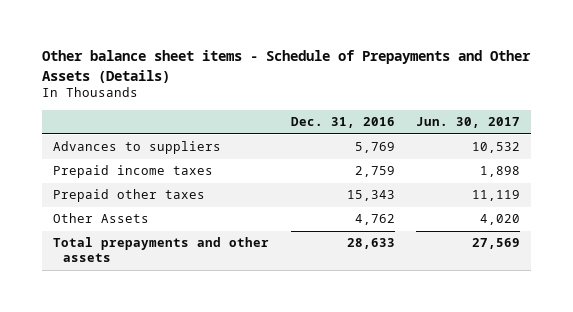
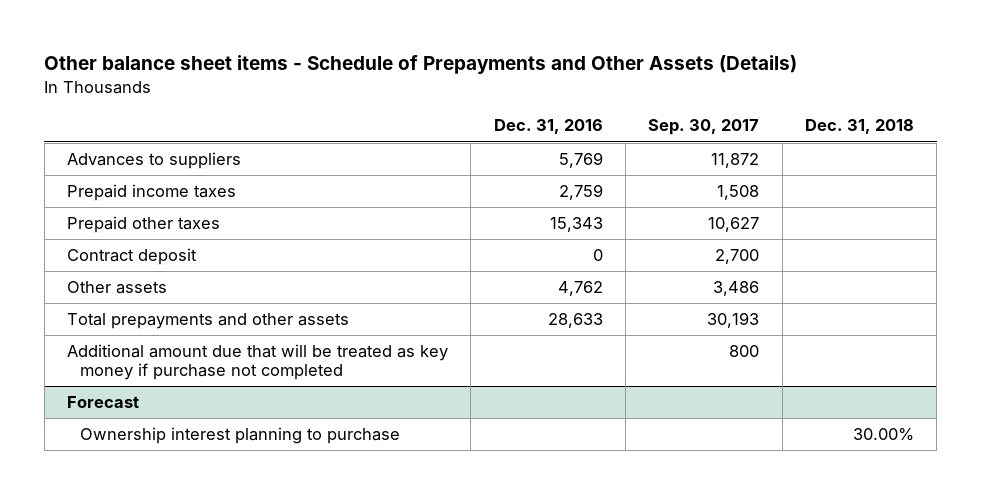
[416,117,521,129] Jun. 30, 2017 -> none
none -> [648,119,760,136] Sep. 30, 2017
none -> [804,119,914,135] Dec. 31, 2018
none -> [67,248,198,266] Contract deposit
[53,213,150,224] Other Assets -> [67,281,168,295] Other assets
none -> [67,344,449,381] Additional amount due that will be treated as key money if purchase not completed
none -> [67,396,140,409] Forecast
none -> [80,427,401,445] Ownership interest planning to purchase

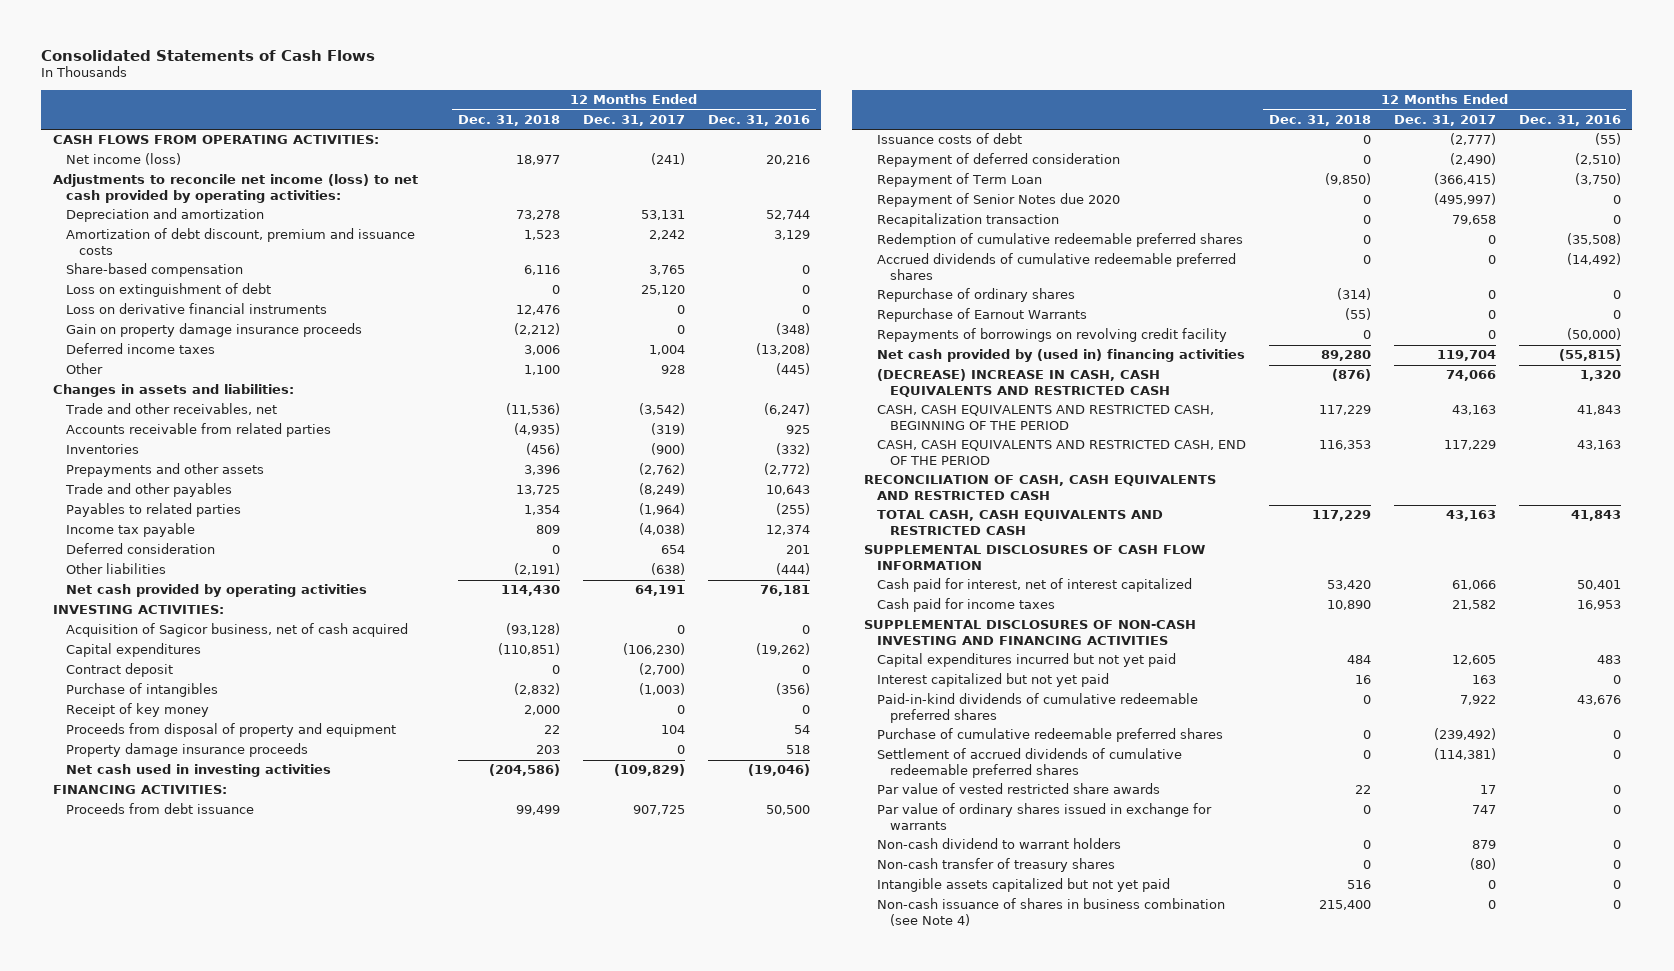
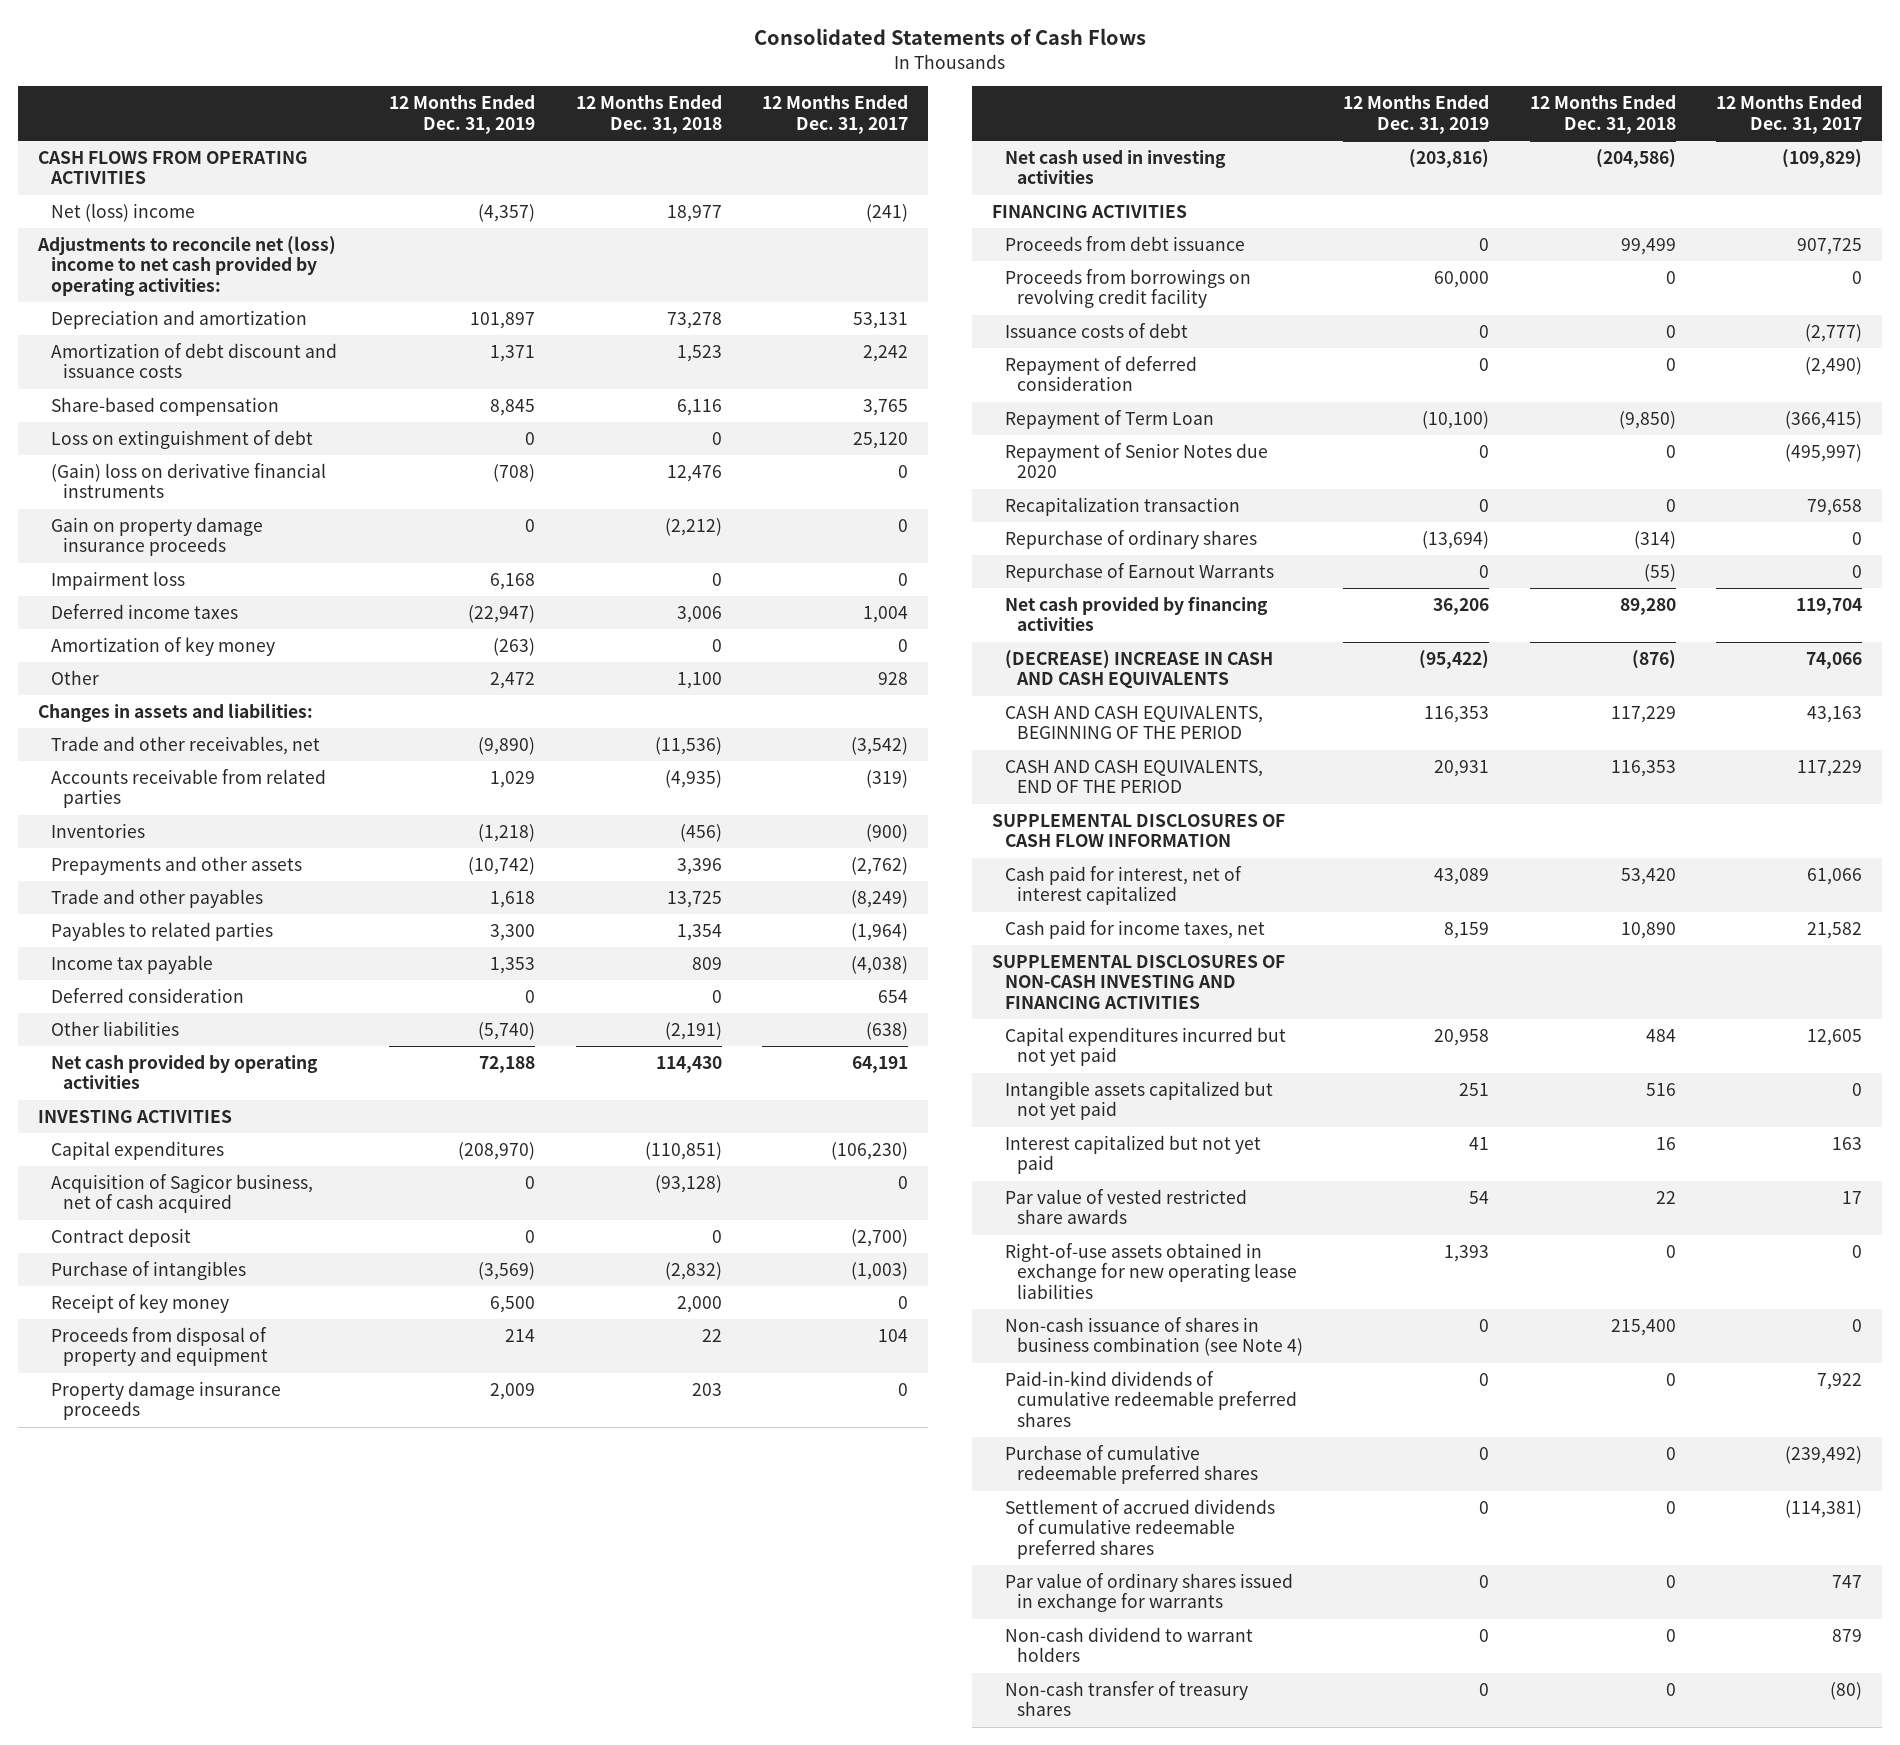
[707,115,810,127] Dec. 31, 2016 -> none
none -> [389,95,536,134] 12 Months Ended Dec. 31, 2019
[52,135,379,145] CASH FLOWS FROM OPERATING ACTIVITIES: -> [38,150,309,185] CASH FLOWS FROM OPERATING ACTIVITIES
[65,153,181,166] Net income (loss) -> [50,202,195,222] Net (loss) income
[52,174,418,204] Adjustments to reconcile net income (loss) to net cash provided by operating activities: -> [37,235,337,296] Adjustments to reconcile net (loss) income to net cash provided by operating activities:
[65,228,415,256] Amortization of debt discount, premium and issuance costs -> [50,342,337,379] Amortization of debt discount and issuance costs
[65,303,327,315] Loss on derivative financial instruments -> [50,462,326,499] (Gain) loss on derivative financial instruments
none -> [50,570,185,590] Impairment loss
none -> [50,636,275,656] Amortization of key money
[52,605,224,615] INVESTING ACTIVITIES: -> [38,1109,233,1123] INVESTING ACTIVITIES
[65,623,408,638] Acquisition of Sagicor business, net of cash acquired -> [50,1173,313,1214] Acquisition of Sagicor business, net of cash acquired
[52,785,227,795] FINANCING ACTIVITIES: -> [992,204,1188,218] FINANCING ACTIVITIES
none -> [1004,268,1251,309] Proceeds from borrowings on revolving credit facility
[876,233,1243,248] Redemption of cumulative redeemable preferred shares -> none
[876,253,1236,281] Accrued dividends of cumulative redeemable preferred shares -> none
[876,328,1227,343] Repayments of borrowings on revolving credit facility -> none
[863,475,1216,501] RECONCILIATION OF CASH, CASH EQUIVALENTS AND RESTRICTED CASH -> none
[876,510,1163,536] TOTAL CASH, CASH EQUIVALENTS AND RESTRICTED CASH -> none
[876,349,1245,363] Net cash provided by (used in) financing activities -> [1004,595,1268,632] Net cash provided by financing activities
[876,369,1170,398] (DECREASE) INCREASE IN CASH, CASH EQUIVALENTS AND RESTRICTED CASH -> [1004,649,1273,690] (DECREASE) INCREASE IN CASH AND CASH EQUIVALENTS
[876,405,1214,431] CASH, CASH EQUIVALENTS AND RESTRICTED CASH, BEGINNING OF THE PERIOD -> [1004,705,1263,740] CASH AND CASH EQUIVALENTS, BEGINNING OF THE PERIOD
[876,440,1246,466] CASH, CASH EQUIVALENTS AND RESTRICTED CASH, END OF THE PERIOD -> [1004,759,1263,794] CASH AND CASH EQUIVALENTS, END OF THE PERIOD
[876,598,1055,613] Cash paid for income taxes -> [1004,919,1265,939] Cash paid for income taxes, net
[876,878,1170,893] Intangible assets capitalized but not yet paid -> [1004,1080,1273,1121] Intangible assets capitalized but not yet paid
[876,783,1160,795] Par value of vested restricted share awards -> [1004,1188,1247,1225] Par value of vested restricted share awards
none -> [1004,1242,1298,1299] Right-of-use assets obtained in exchange for new operating lease liabilities
[876,898,1225,927] Non-cash issuance of shares in business combination (see Note 4) -> [1004,1316,1304,1357] Non-cash issuance of shares in business combination (see Note 4)

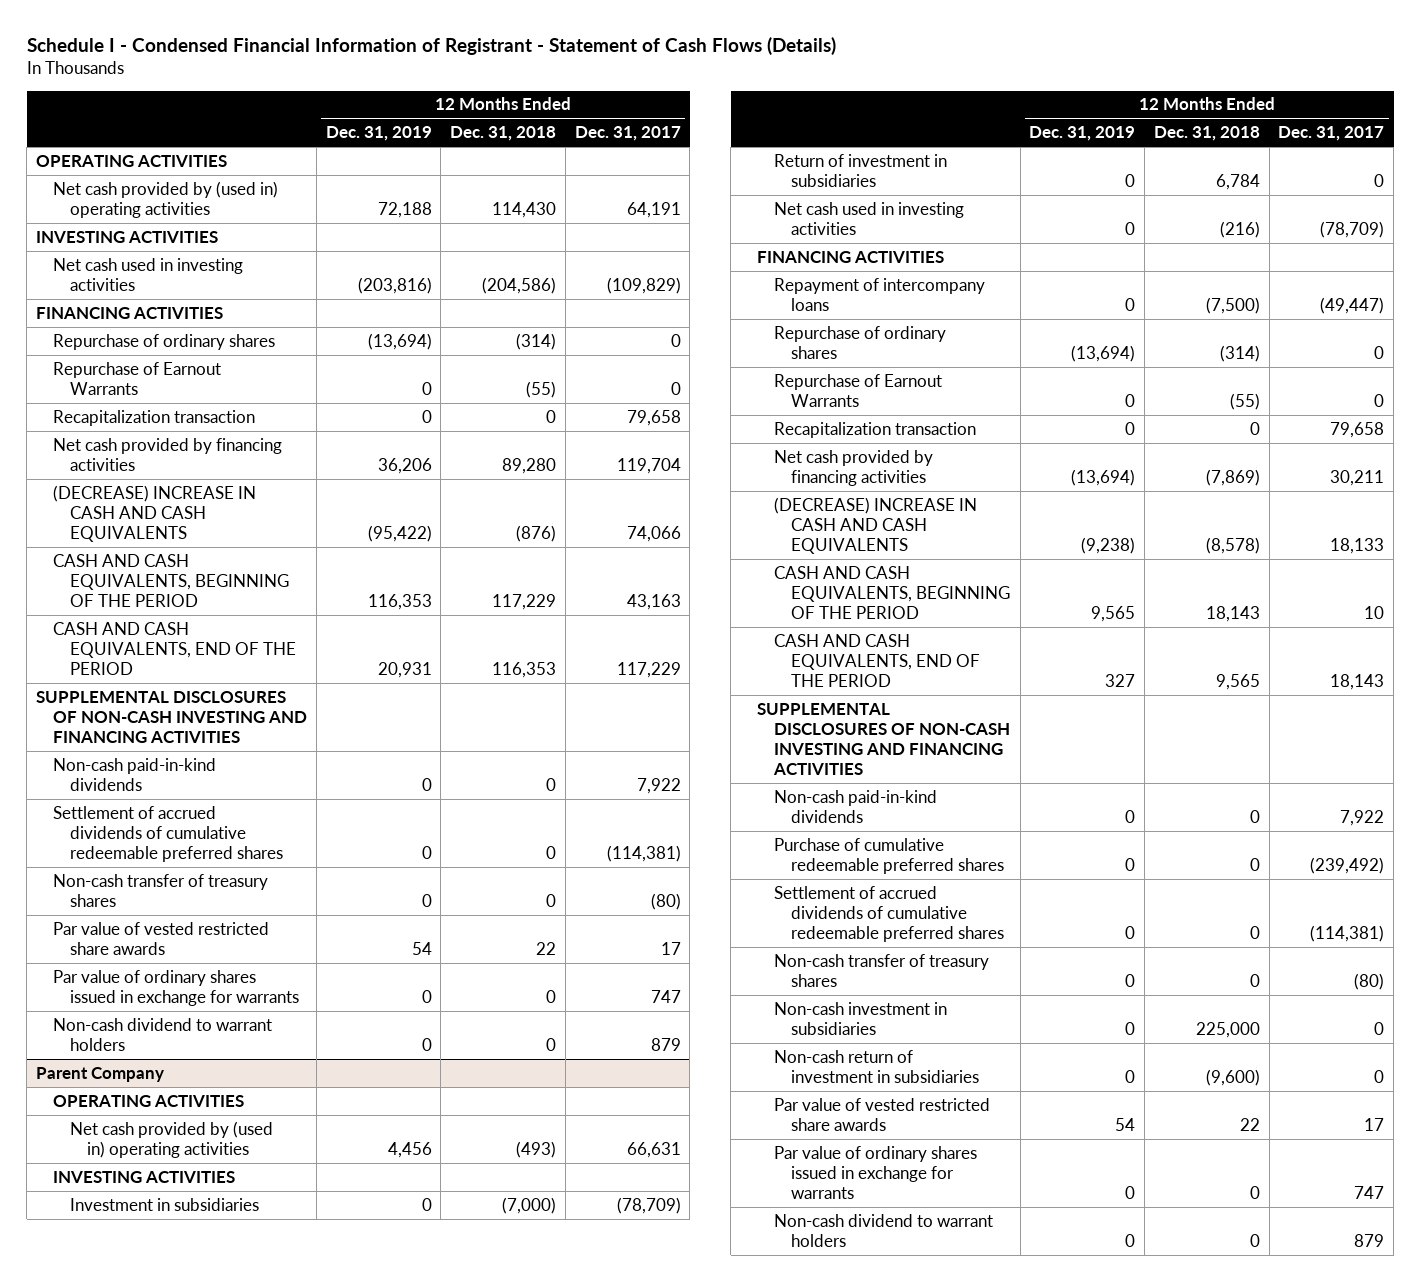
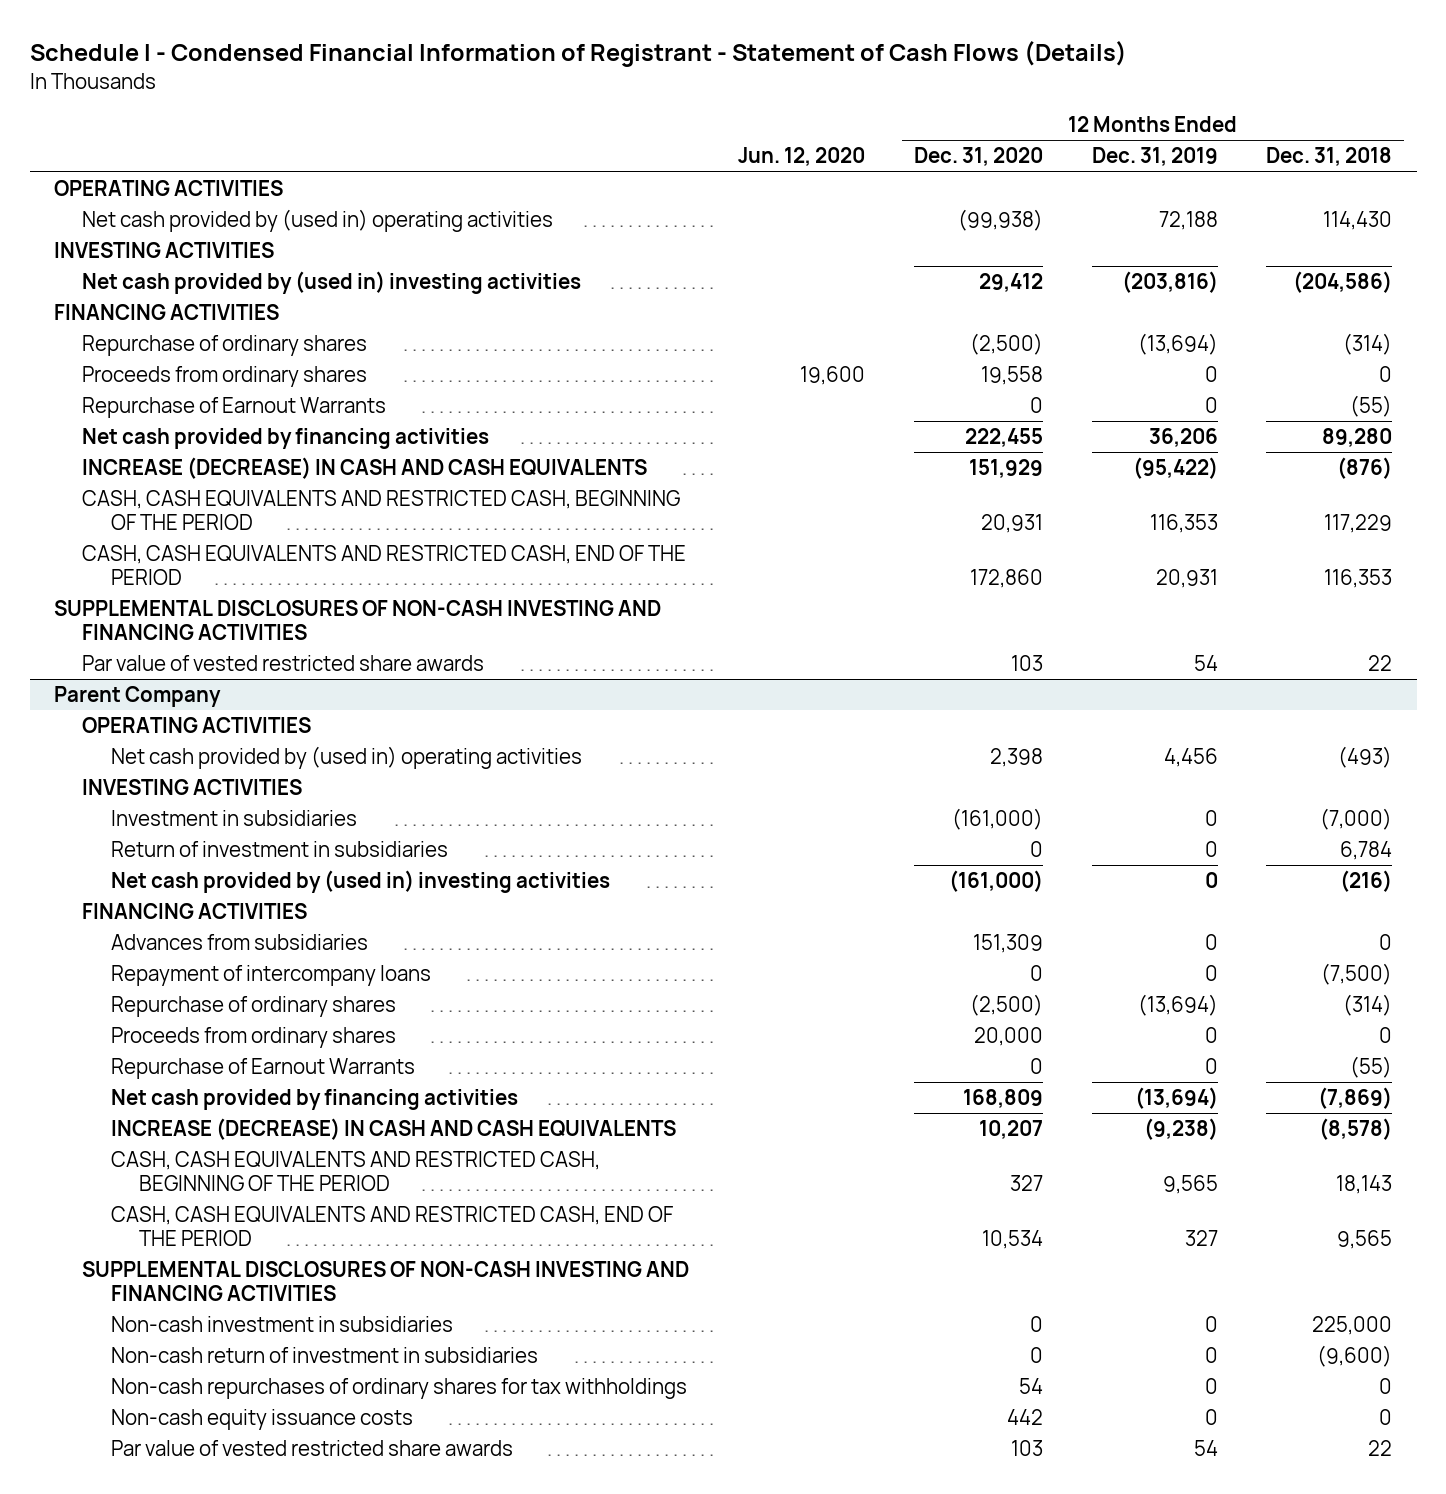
[574,126,681,142] Dec. 31, 2017 -> none
none -> [738,147,866,167] Jun. 12, 2020
none -> [913,147,1043,167] Dec. 31, 2020
[53,257,244,291] Net cash used in investing activities -> [82,270,582,294] Net cash provided by (used in) investing activities
none -> [82,365,368,387] Proceeds from ordinary shares
[53,409,256,426] Recapitalization transaction -> none
[53,484,257,542] (DECREASE) INCREASE IN CASH AND CASH EQUIVALENTS -> [82,456,648,479] INCREASE (DECREASE) IN CASH AND CASH EQUIVALENTS
[53,553,290,607] CASH AND CASH EQUIVALENTS, BEGINNING OF THE PERIOD -> [82,489,681,531] CASH, CASH EQUIVALENTS AND RESTRICTED CASH, BEGINNING OF THE PERIOD
[53,621,297,675] CASH AND CASH EQUIVALENTS, END OF THE PERIOD -> [82,544,687,586] CASH, CASH EQUIVALENTS AND RESTRICTED CASH, END OF THE PERIOD
[53,757,217,791] Non-cash paid-in-kind dividends -> none
[53,805,284,862] Settlement of accrued dividends of cumulative redeemable preferred shares -> none
[53,873,269,907] Non-cash transfer of treasury shares -> none
[53,969,300,1006] Par value of ordinary shares issued in exchange for warrants -> none
[53,1017,273,1051] Non-cash dividend to warrant holders -> none
[773,201,964,235] Net cash used in investing activities -> [110,869,610,893] Net cash provided by (used in) investing activities
none -> [110,933,368,950] Advances from subsidiaries
none -> [110,1026,396,1048] Proceeds from ordinary shares
[773,421,976,438] Recapitalization transaction -> none
[773,496,977,554] (DECREASE) INCREASE IN CASH AND CASH EQUIVALENTS -> [110,1117,676,1140] INCREASE (DECREASE) IN CASH AND CASH EQUIVALENTS
[773,565,1010,619] CASH AND CASH EQUIVALENTS, BEGINNING OF THE PERIOD -> [110,1150,600,1192] CASH, CASH EQUIVALENTS AND RESTRICTED CASH, BEGINNING OF THE PERIOD
[773,633,980,687] CASH AND CASH EQUIVALENTS, END OF THE PERIOD -> [110,1205,673,1247] CASH, CASH EQUIVALENTS AND RESTRICTED CASH, END OF THE PERIOD
[773,789,937,823] Non-cash paid-in-kind dividends -> none
[773,837,1004,874] Purchase of cumulative redeemable preferred shares -> none
[773,885,1004,942] Settlement of accrued dividends of cumulative redeemable preferred shares -> none
[773,953,989,987] Non-cash transfer of treasury shares -> none
none -> [110,1377,687,1399] Non-cash repurchases of ordinary shares for tax withholdings
none -> [110,1408,413,1430] Non-cash equity issuance costs
[773,1145,977,1199] Par value of ordinary shares issued in exchange for warrants -> none
[773,1213,993,1247] Non-cash dividend to warrant holders -> none

